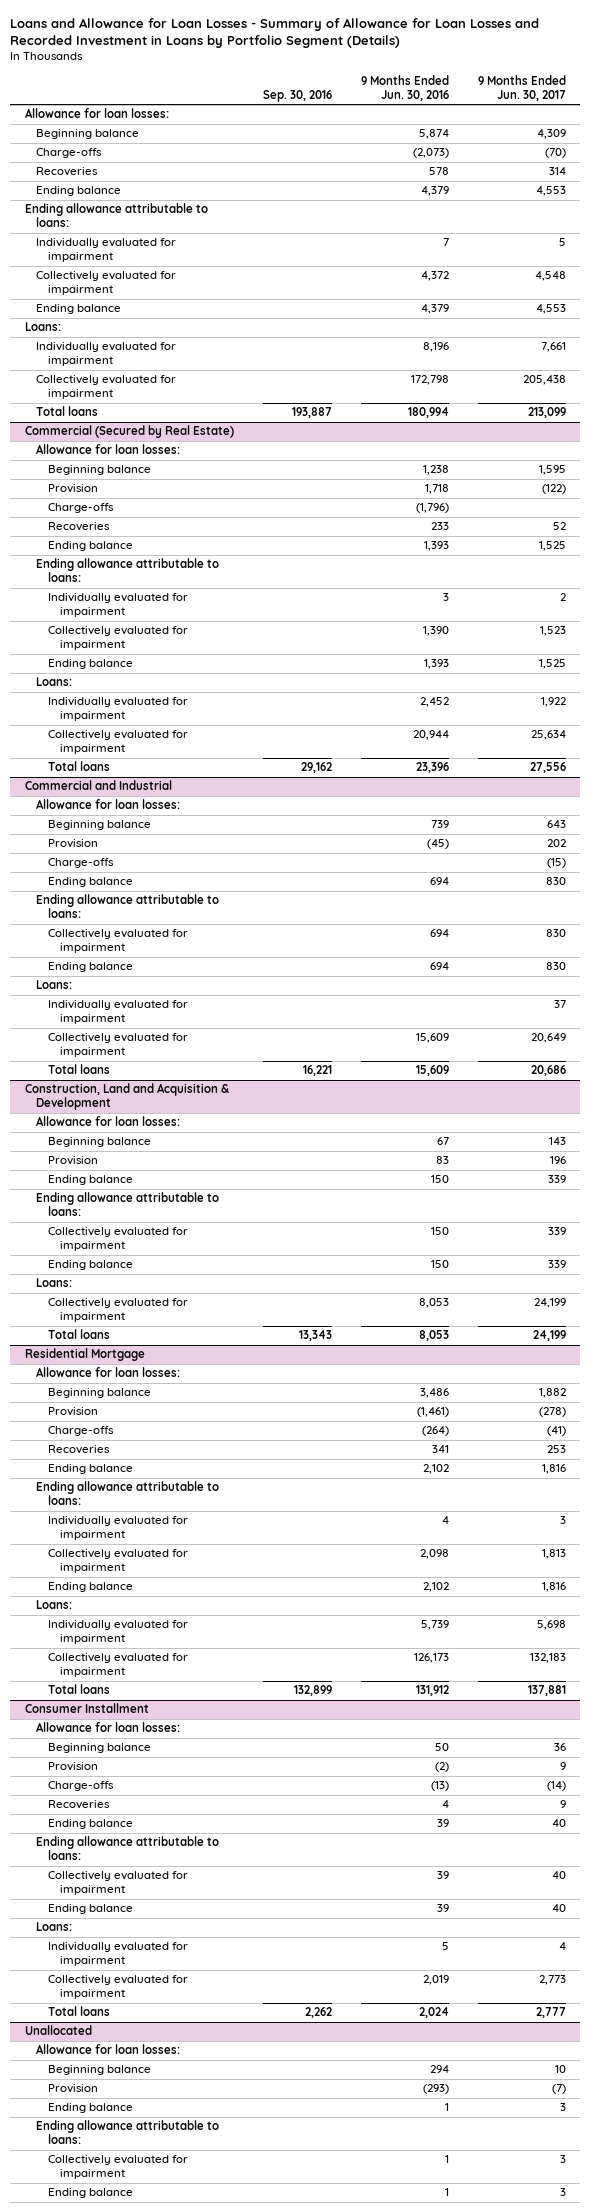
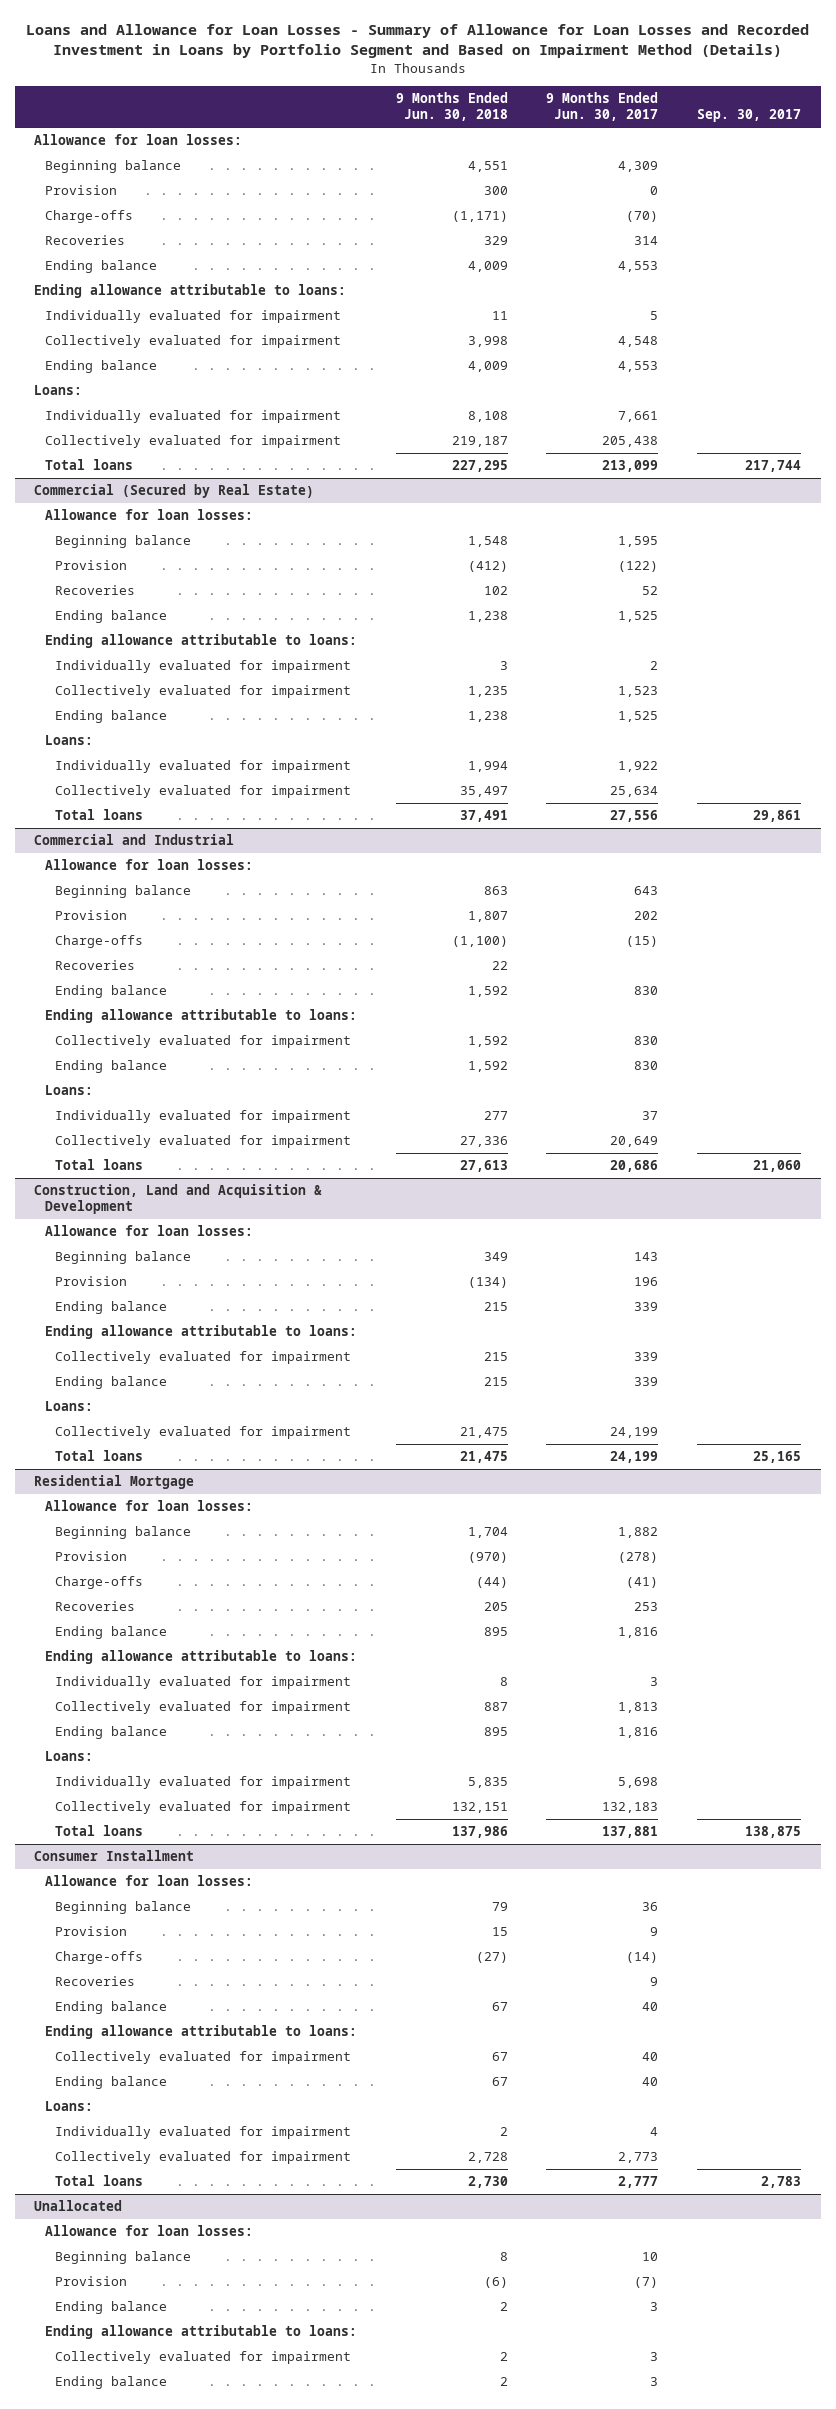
[10,17,540,49] Loans and Allowance for Loan Losses - Summary of Allowance for Loan Losses and Recorded Investment in Loans by Portfolio Segment (Details) -> [25,24,809,59] Loans and Allowance for Loan Losses - Summary of Allowance for Loan Losses and Recorded Investment in Loans by Portfolio Segment and Based on Impairment Method (Details)
[262,89,332,102] Sep. 30, 2016 -> none
[360,75,449,101] 9 Months Ended Jun. 30, 2016 -> none
none -> [395,92,508,122] 9 Months Ended Jun. 30, 2018
none -> [697,109,802,123] Sep. 30, 2017
none -> [44,185,117,196] Provision
[48,503,115,514] Charge-offs -> none
none -> [54,960,135,971] Recoveries

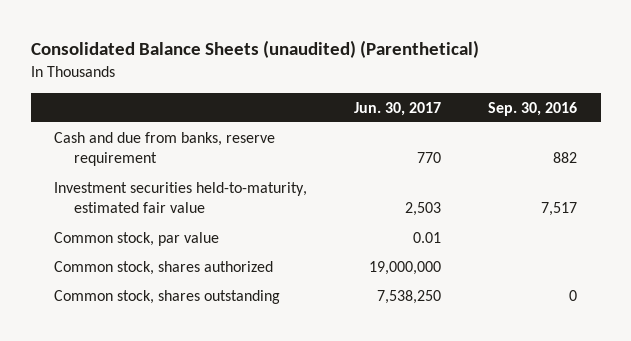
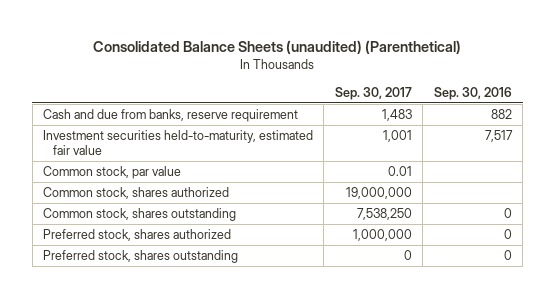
[354,101,442,116] Jun. 30, 2017 -> none
none -> [334,86,412,100] Sep. 30, 2017
none -> [43,229,232,242] Preferred stock, shares authorized
none -> [43,250,239,264] Preferred stock, shares outstanding

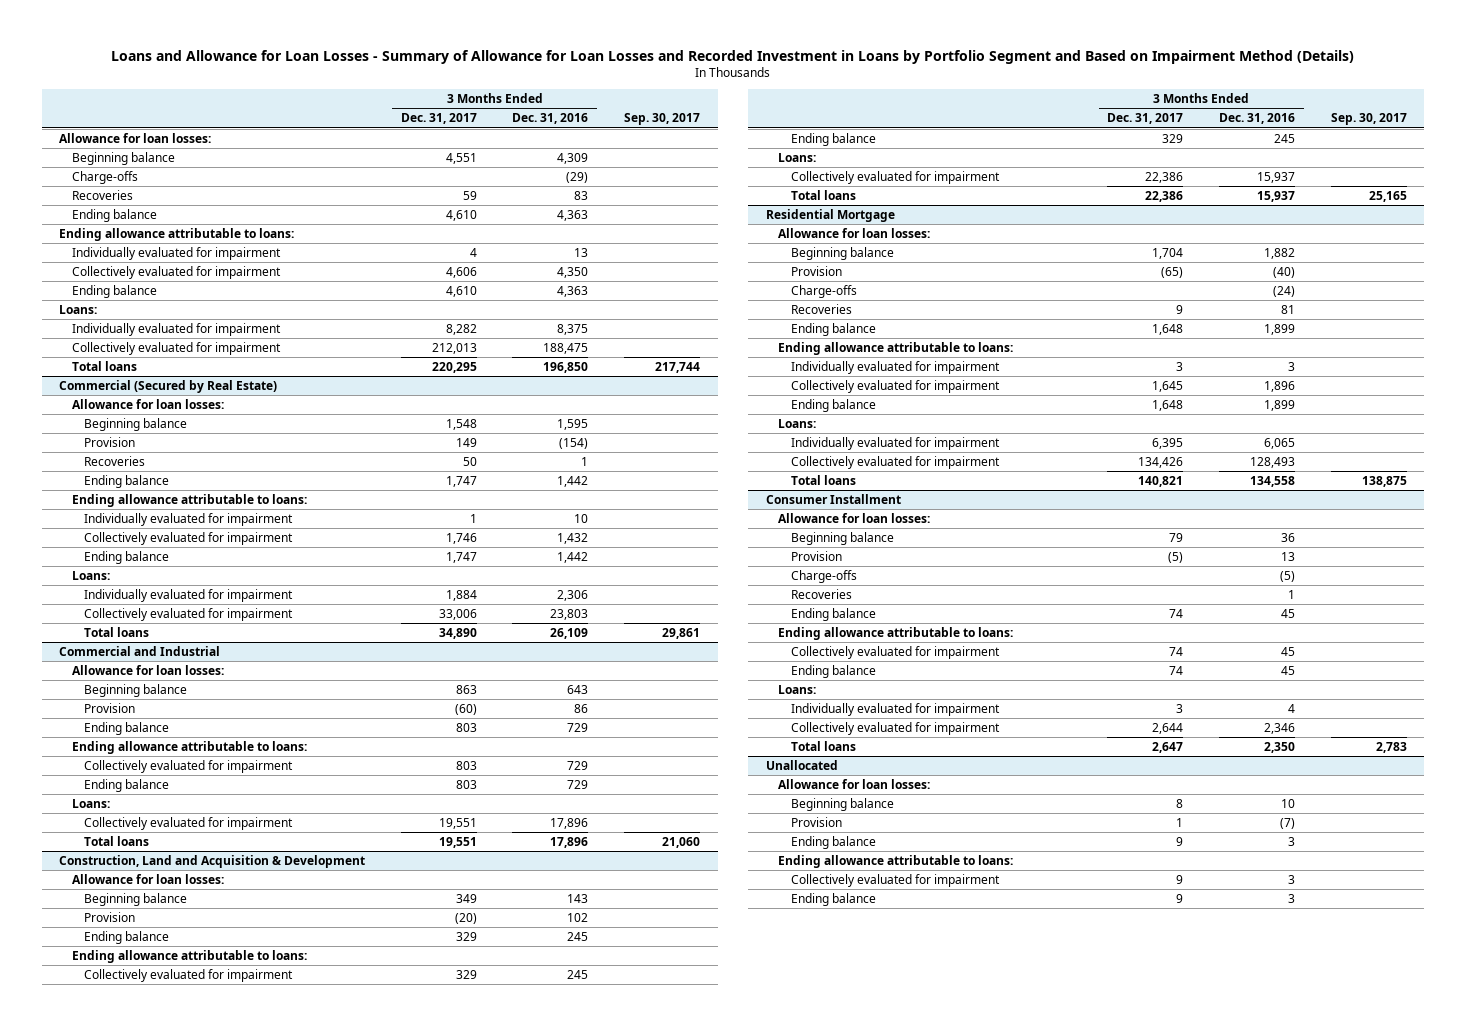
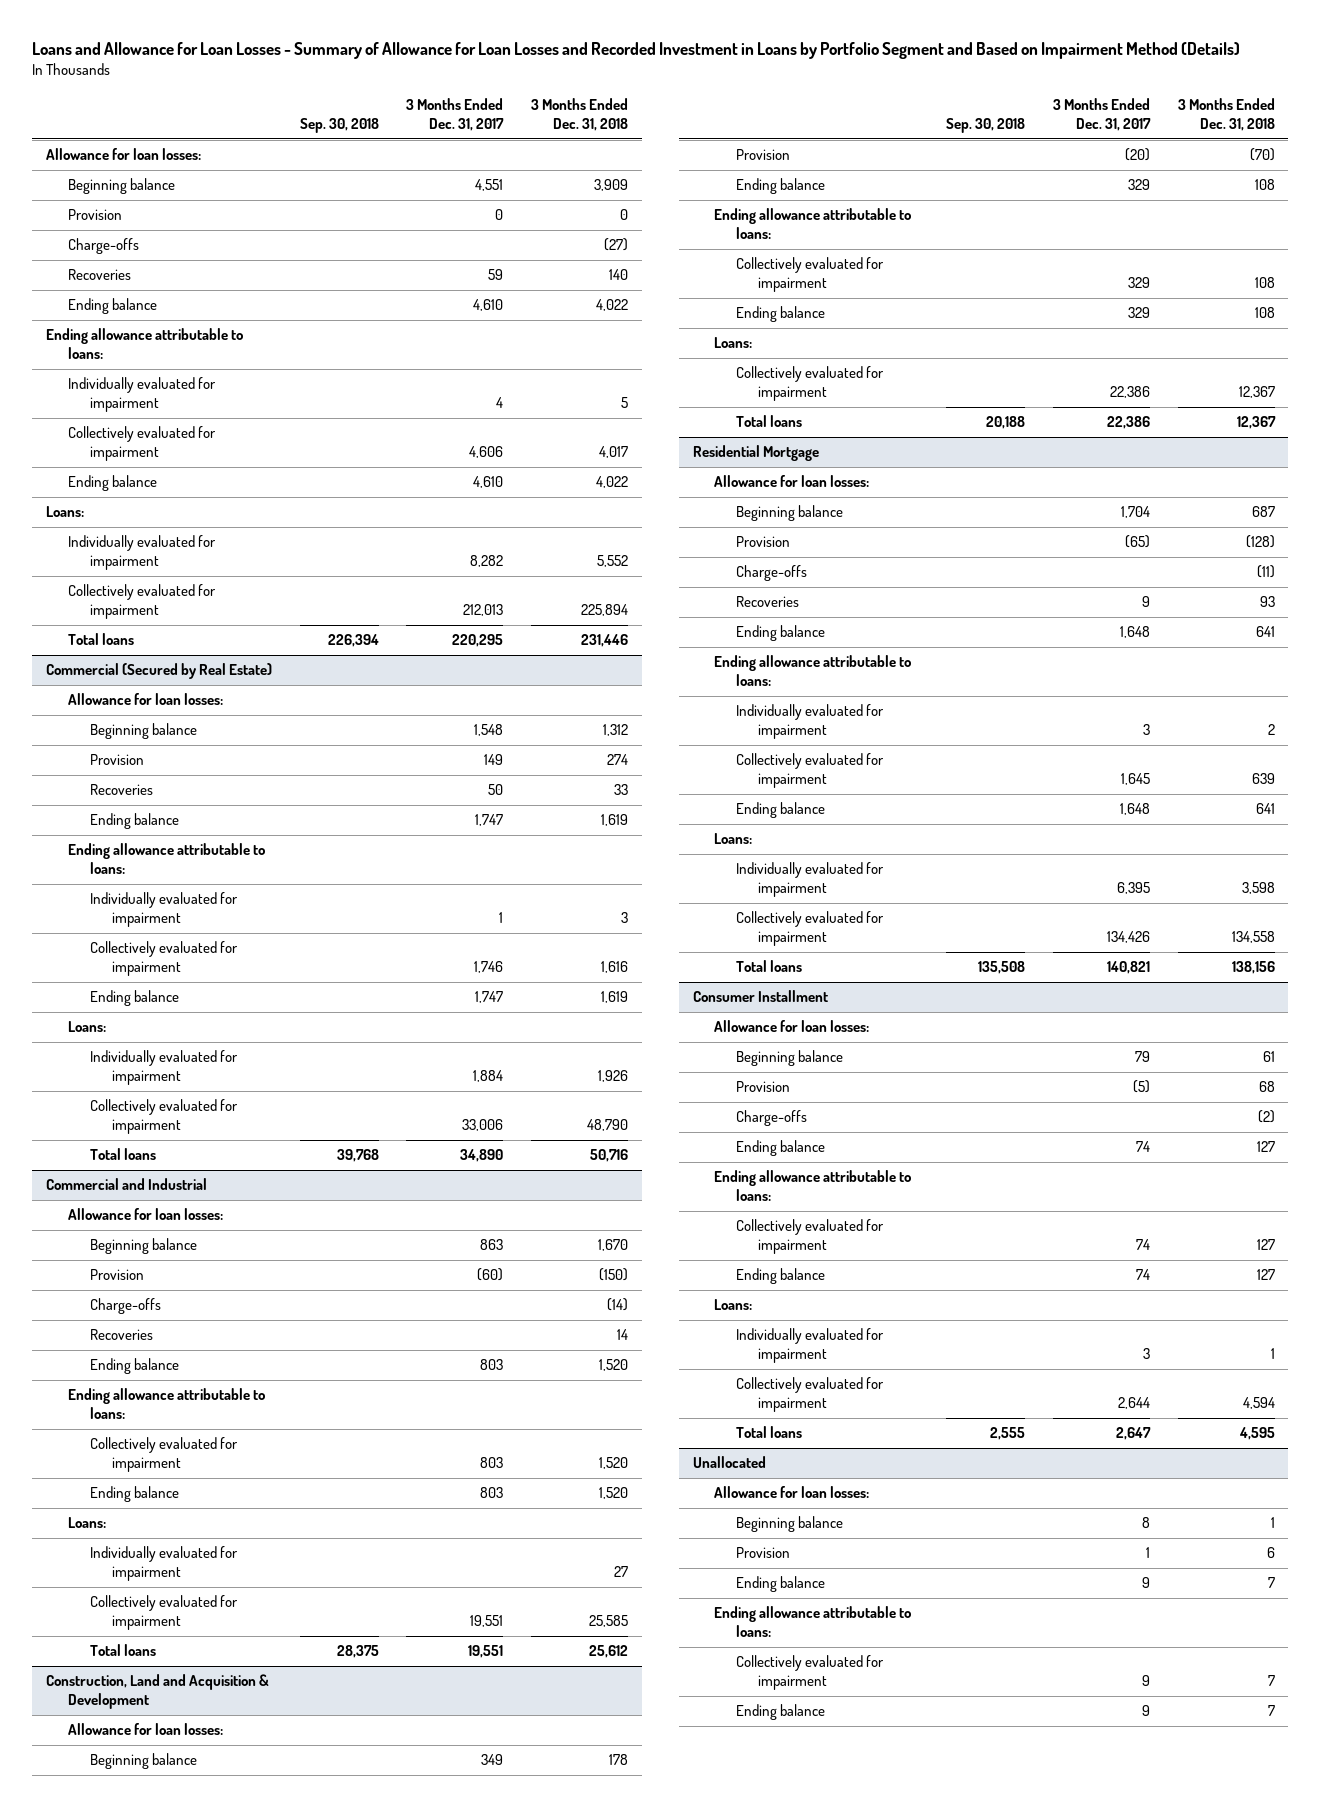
[512,113,589,125] Dec. 31, 2016 -> none
[624,113,701,126] Sep. 30, 2017 -> none
none -> [299,118,379,134] Sep. 30, 2018
none -> [530,98,628,132] 3 Months Ended Dec. 31, 2018
none -> [67,209,122,221] Provision
none -> [89,1298,161,1315] Charge-offs
none -> [89,1329,153,1341] Recoveries
none -> [89,1546,238,1582] Individually evaluated for impairment
[790,588,852,599] Recoveries -> none

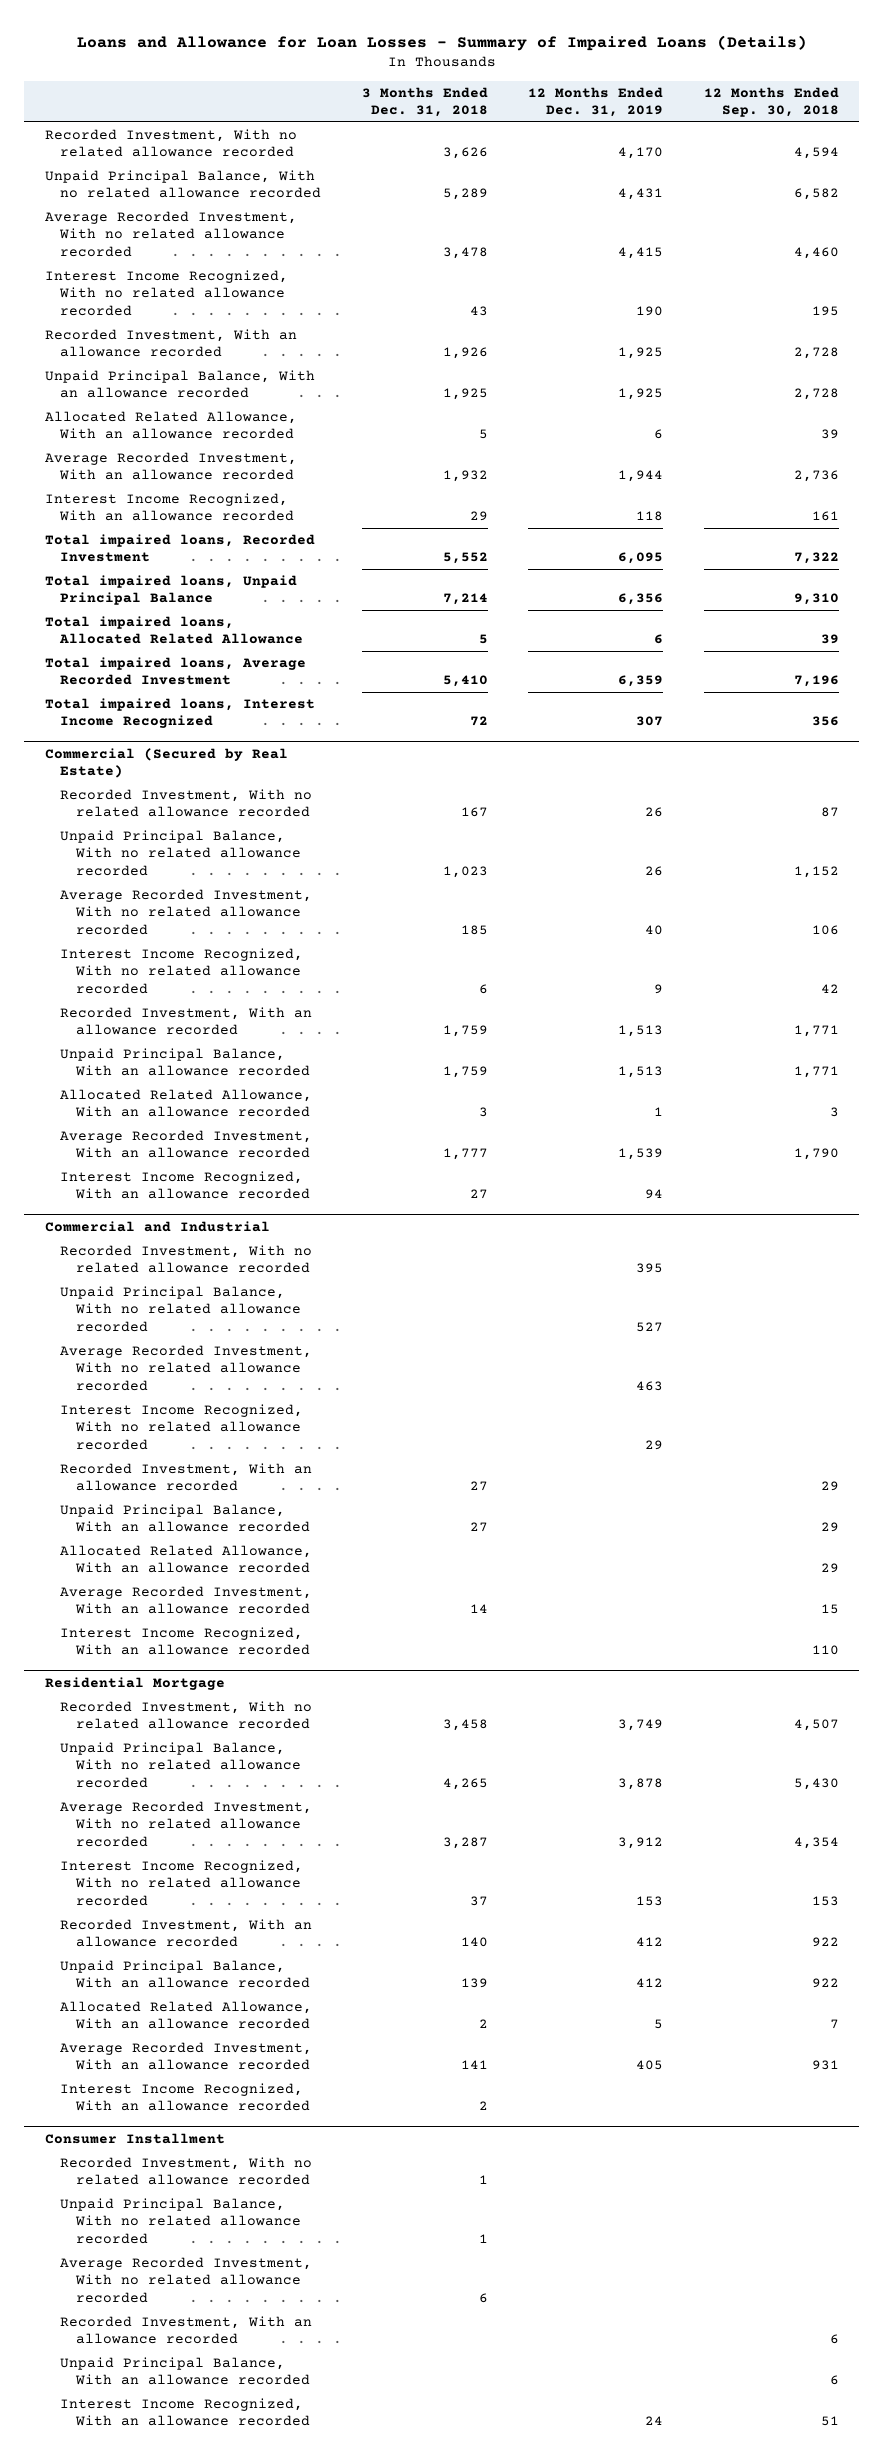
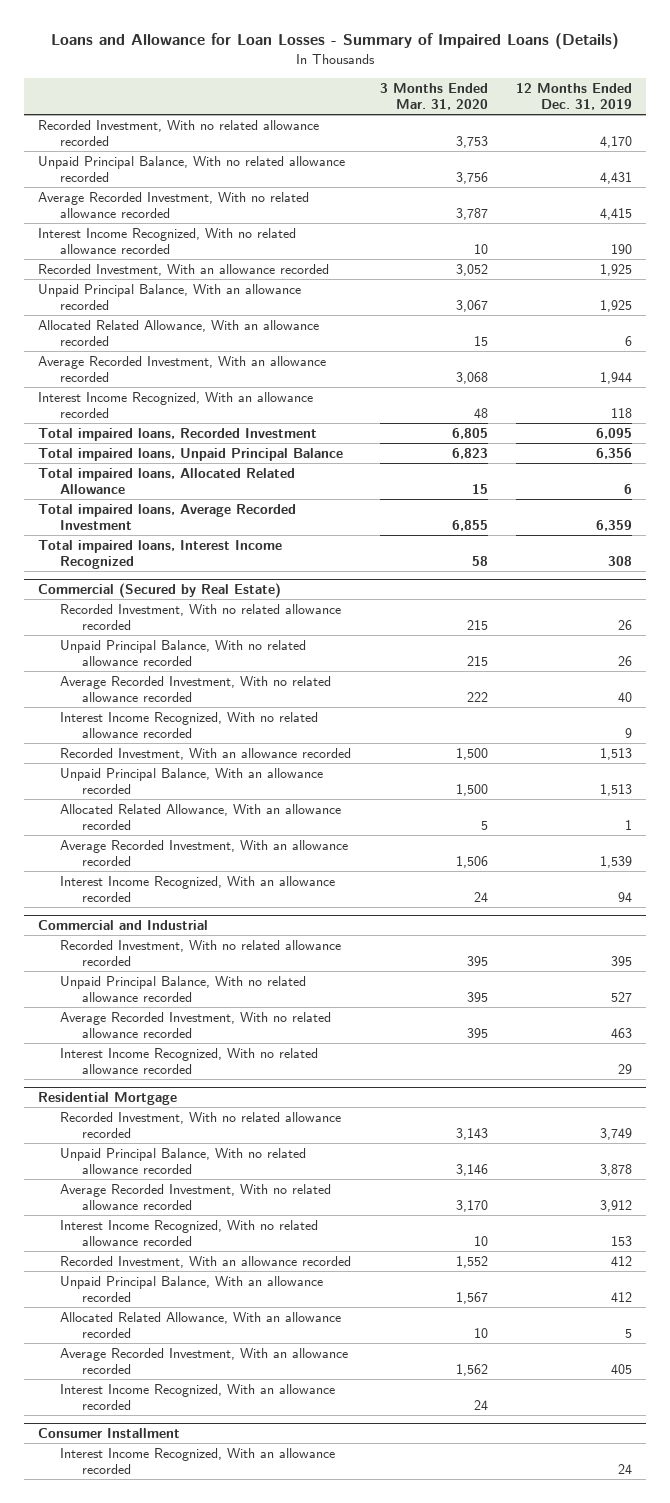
[361,86,488,118] 3 Months Ended Dec. 31, 2018 -> none
[703,86,839,118] 12 Months Ended Sep. 30, 2018 -> none
none -> [379,82,488,110] 3 Months Ended Mar. 31, 2020
[636,716,664,727] 307 -> [608,556,633,567] 308
[60,1463,313,1492] Recorded Investment, With an allowance recorded -> none
[60,1504,311,1533] Unpaid Principal Balance, With an allowance recorded -> none
[60,1545,313,1574] Allocated Related Allowance, With an allowance recorded -> none
[60,1586,313,1615] Average Recorded Investment, With an allowance recorded -> none
[60,1627,311,1656] Interest Income Recognized, With an allowance recorded -> none
[60,2157,313,2186] Recorded Investment, With no related allowance recorded -> none
[60,2198,302,2244] Unpaid Principal Balance, With no related allowance recorded -> none
[60,2257,313,2303] Average Recorded Investment, With no related allowance recorded -> none
[60,2316,313,2345] Recorded Investment, With an allowance recorded -> none
[60,2357,311,2386] Unpaid Principal Balance, With an allowance recorded -> none

